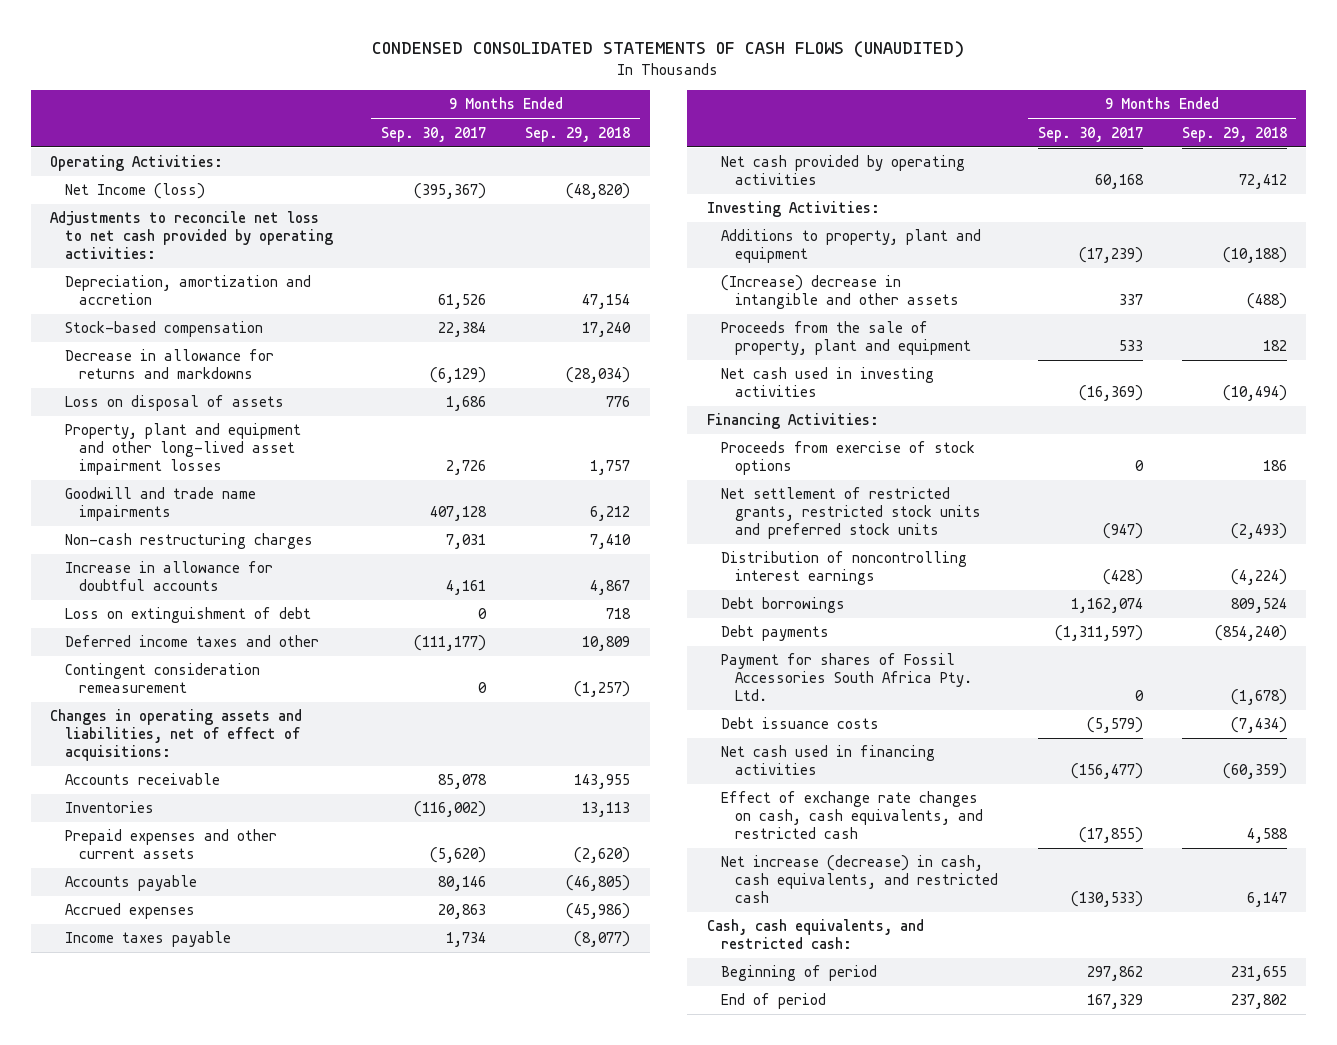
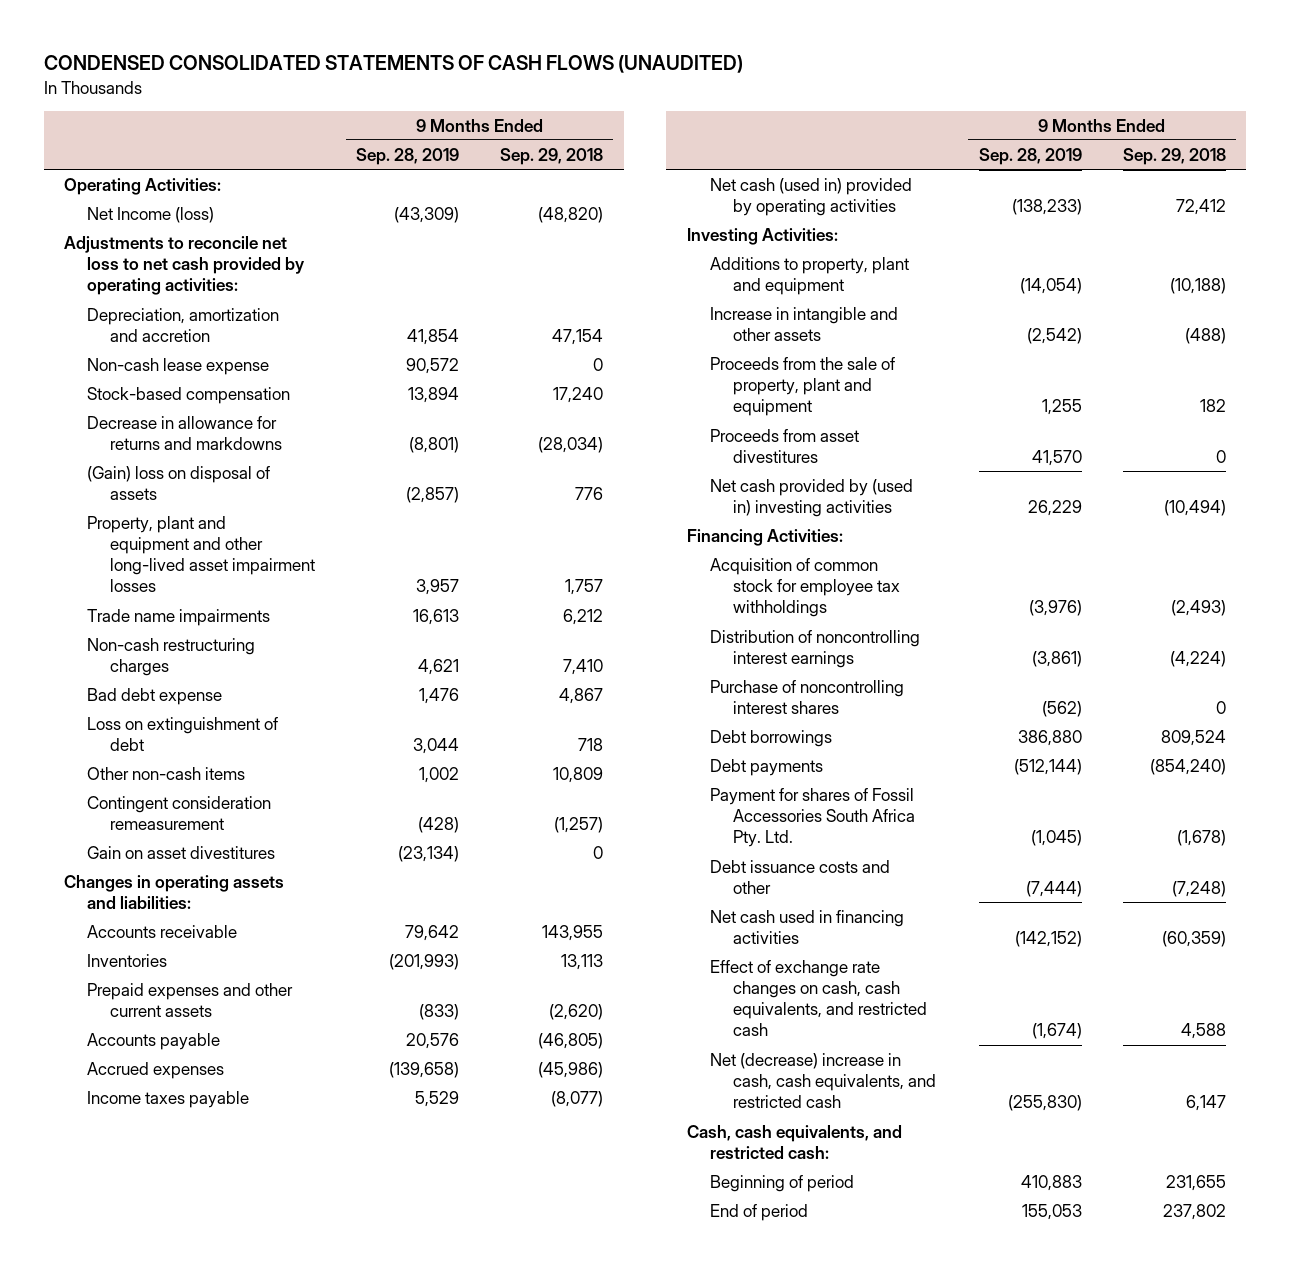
[381,126,487,142] Sep. 30, 2017 -> none
none -> [356,147,460,165] Sep. 28, 2019
none -> [87,357,270,375] Non-cash lease expense
[64,395,284,412] Loss on disposal of assets -> [87,465,271,501] (Gain) loss on disposal of assets
[64,487,256,522] Goodwill and trade name impairments -> [87,608,271,626] Trade name impairments
[64,561,273,592] Increase in allowance for doubtful accounts -> [87,687,223,705] Bad debt expense
[64,635,319,648] Deferred income taxes and other -> [87,766,246,780] Other non-cash items
none -> [87,845,276,859] Gain on asset divestitures
[50,709,303,762] Changes in operating assets and liabilities, net of effect of acquisitions: -> [64,874,285,910] Changes in operating assets and liabilities:
[721,155,966,186] Net cash provided by operating activities -> [709,177,912,217] Net cash (used in) provided by operating activities
[721,275,960,310] (Increase) decrease in intangible and other assets -> [709,306,898,342] Increase in intangible and other assets
none -> [709,428,859,464] Proceeds from asset divestitures
[721,367,935,398] Net cash used in investing activities -> [709,478,913,518] Net cash provided by (used in) investing activities
[721,441,976,476] Proceeds from exercise of stock options -> none
[721,487,982,540] Net settlement of restricted grants, restricted stock units and preferred stock units -> [709,557,900,618] Acquisition of common stock for employee tax withholdings
none -> [709,679,904,715] Purchase of noncontrolling interest shares
[721,717,880,730] Debt issuance costs -> [709,859,890,895] Debt issuance costs and other
[1230,717,1287,734] (7,434) -> [1171,881,1226,898] (7,248)
[721,855,999,904] Net increase (decrease) in cash, cash equivalents, and restricted cash -> [709,1052,936,1109] Net (decrease) increase in cash, cash equivalents, and restricted cash

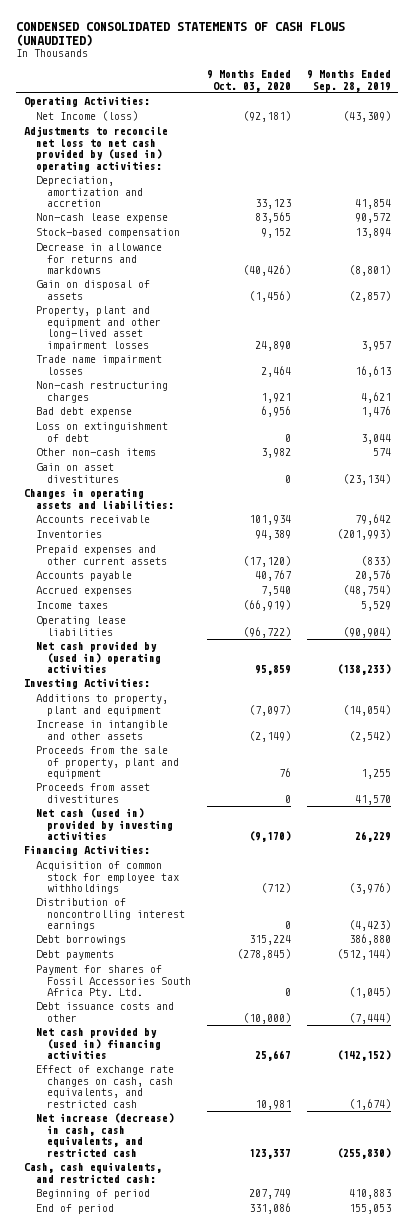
[500,147,604,165] Sep. 29, 2018 -> none
none -> [206,70,291,92] 9 Months Ended Oct. 03, 2020
[64,235,306,296] Adjustments to reconcile net loss to net cash provided by operating activities: -> [24,126,169,172] Adjustments to reconcile net loss to net cash provided by (used in) operating activities:
[87,465,271,501] (Gain) loss on disposal of assets -> [35,280,150,300] Gain on disposal of assets
[87,608,271,626] Trade name impairments -> [35,355,162,375] Trade name impairment losses
[87,795,272,831] Contingent consideration remeasurement -> none
[419,766,460,783] 1,002 -> [372,448,391,457] 574
[389,1061,460,1078] (139,658) -> [342,585,391,597] (48,754)
[87,1090,250,1108] Income taxes payable -> [35,601,108,610] Income taxes
none -> [35,616,126,636] Operating lease liabilities
[709,177,912,217] Net cash (used in) provided by operating activities -> [35,641,162,674] Net cash provided by (used in) operating activities
[709,478,913,518] Net cash provided by (used in) investing activities -> [35,808,174,841] Net cash (used in) provided by investing activities
[709,679,904,715] Purchase of noncontrolling interest shares -> none
[1031,651,1082,668] (3,861) -> [348,920,391,932] (4,423)
[709,909,904,945] Net cash used in financing activities -> [35,1027,162,1060] Net cash provided by (used in) financing activities
[709,1052,936,1109] Net (decrease) increase in cash, cash equivalents, and restricted cash -> [35,1113,174,1157] Net increase (decrease) in cash, cash equivalents, and restricted cash

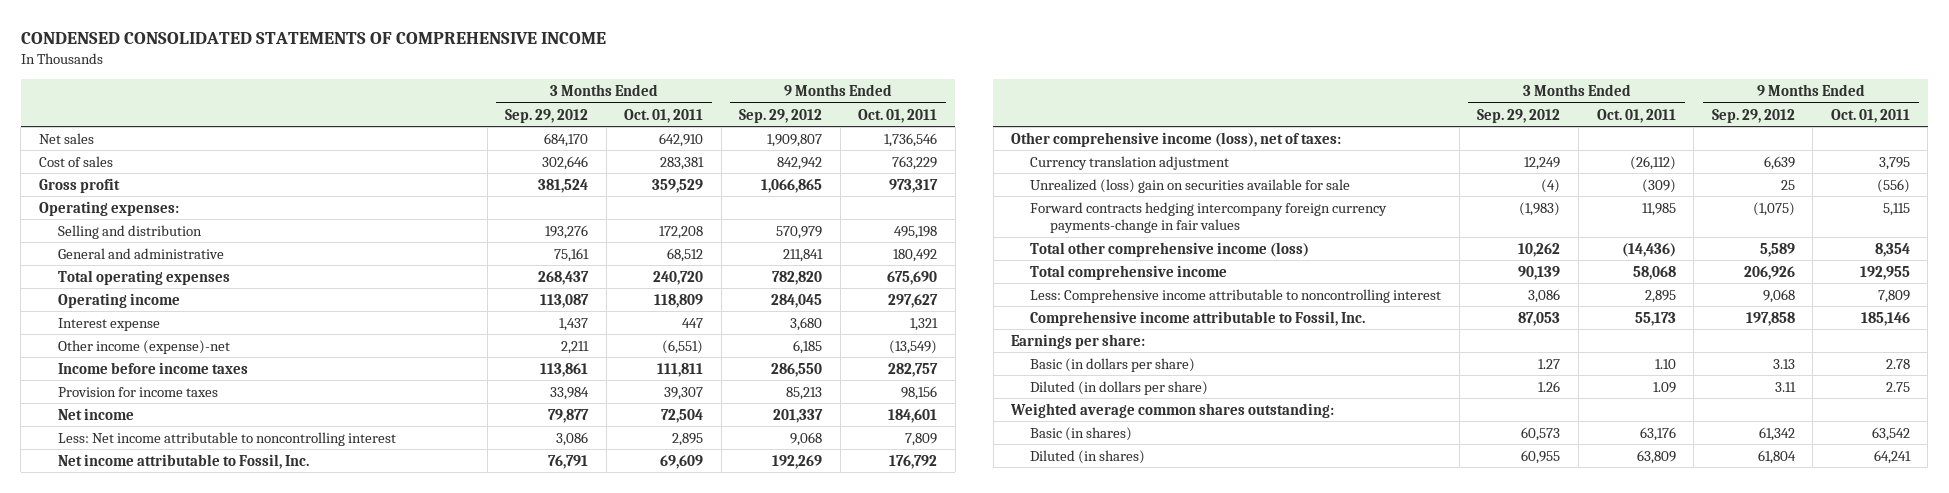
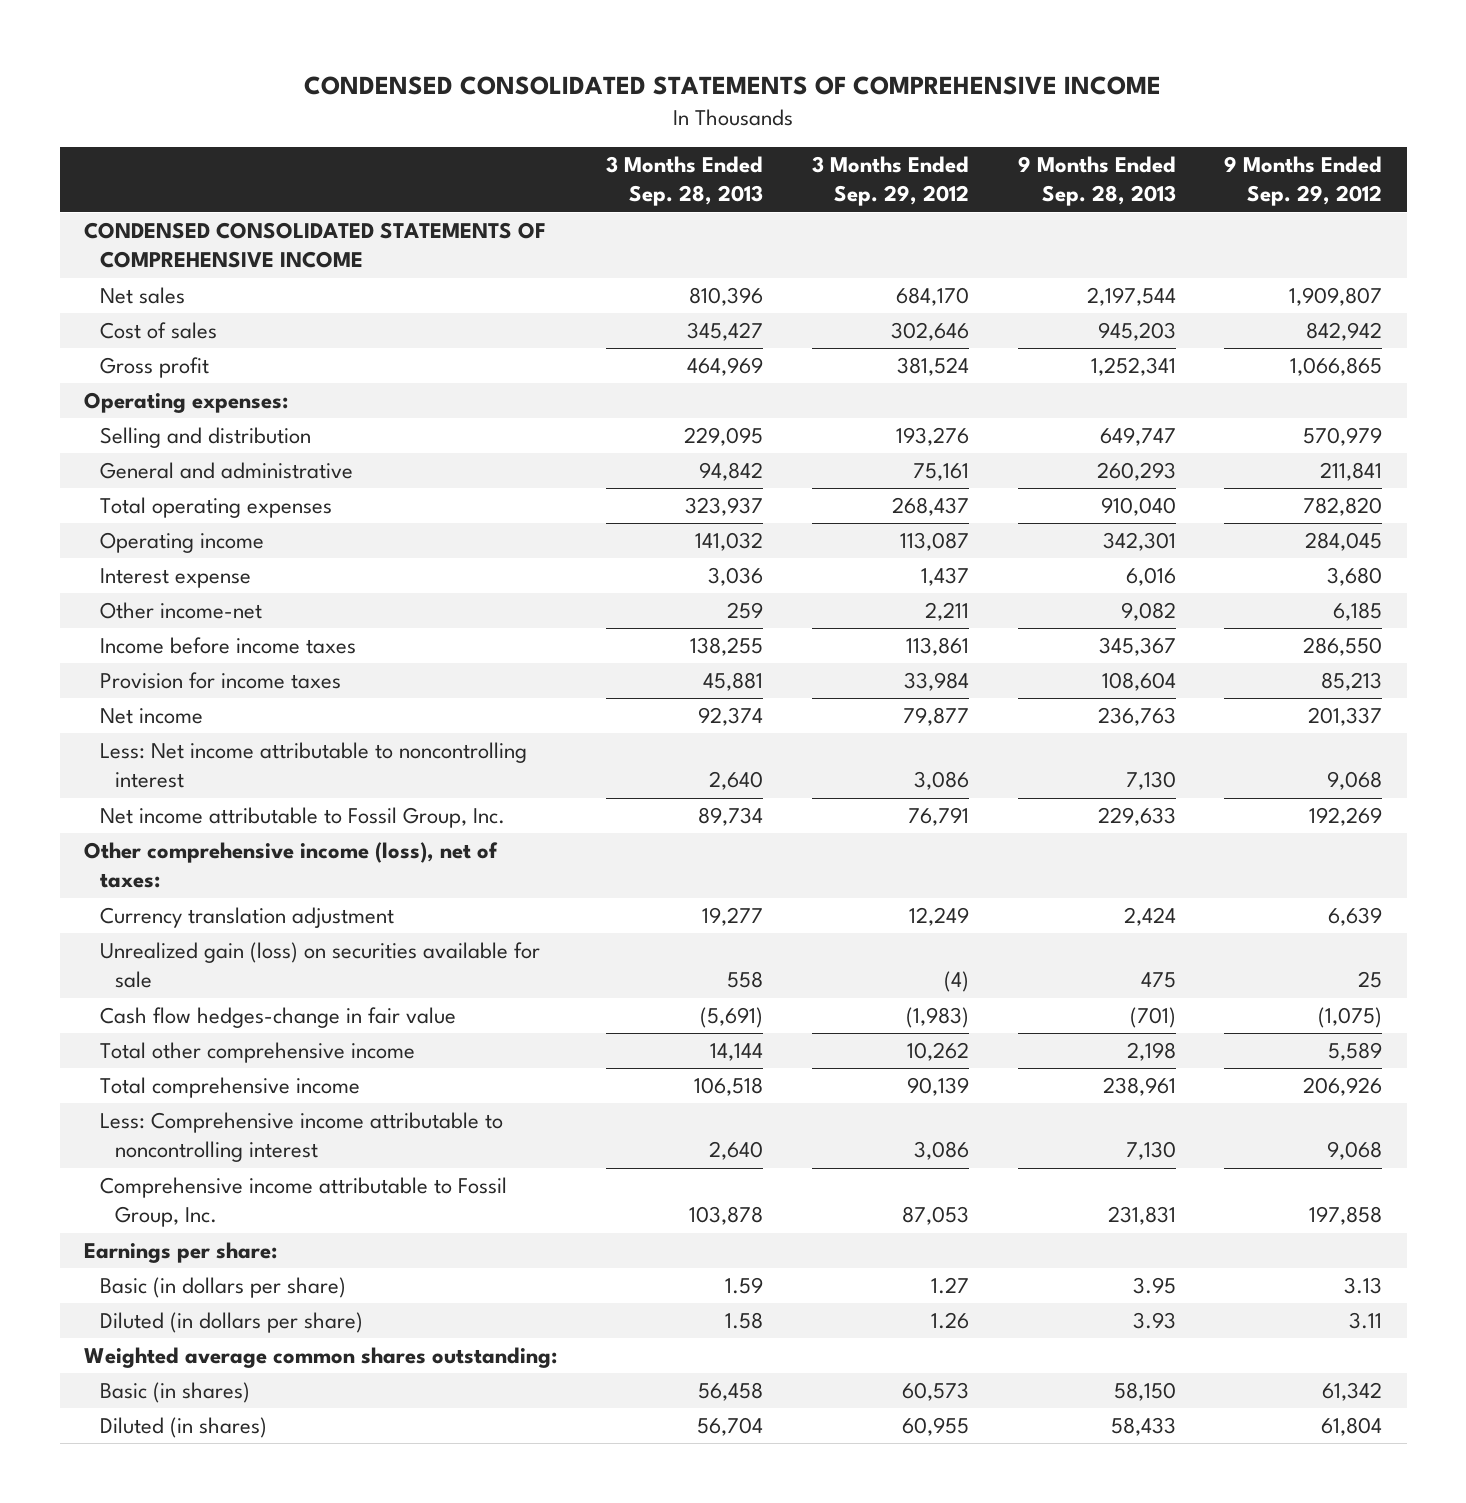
[624,108,704,123] Oct. 01, 2011 -> none
[858,108,938,123] Oct. 01, 2011 -> none
none -> [605,156,763,207] 3 Months Ended Sep. 28, 2013
none -> [1017,156,1176,207] 9 Months Ended Sep. 28, 2013
none -> [84,222,547,269] CONDENSED CONSOLIDATED STATEMENTS OF COMPREHENSIVE INCOME
[58,339,231,354] Other income (expense)-net -> [99,602,262,620] Other income-net
[58,453,310,469] Net income attributable to Fossil, Inc. -> [99,807,505,829] Net income attributable to Fossil Group, Inc.
[1030,178,1351,193] Unrealized (loss) gain on securities available for sale -> [99,942,540,989] Unrealized gain (loss) on securities available for sale
[1030,201,1388,234] Forward contracts hedging intercompany foreign currency payments-change in fair values -> [99,1007,456,1029] Cash flow hedges-change in fair value
[1030,241,1310,257] Total other comprehensive income (loss) -> [99,1042,415,1064] Total other comprehensive income
[1030,310,1366,326] Comprehensive income attributable to Fossil, Inc. -> [99,1177,507,1228] Comprehensive income attributable to Fossil Group, Inc.

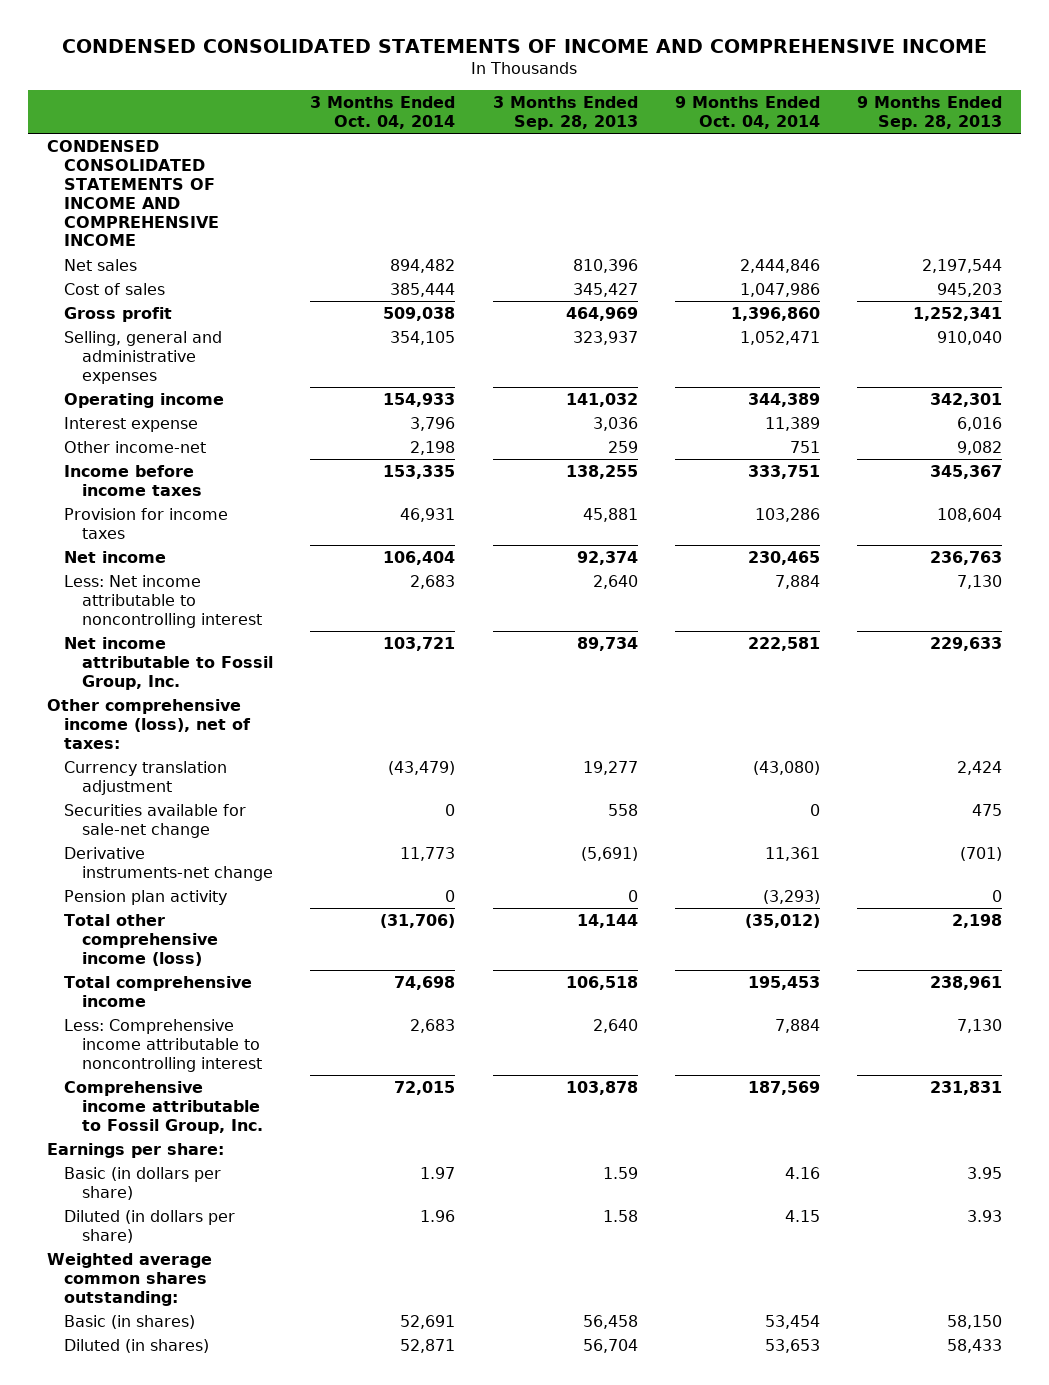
[304,76,1162,96] CONDENSED CONSOLIDATED STATEMENTS OF COMPREHENSIVE INCOME -> [62,38,988,53] CONDENSED CONSOLIDATED STATEMENTS OF INCOME AND COMPREHENSIVE INCOME
[811,156,969,207] 3 Months Ended Sep. 29, 2012 -> none
[1224,156,1383,207] 9 Months Ended Sep. 29, 2012 -> none
none -> [310,96,456,130] 3 Months Ended Oct. 04, 2014
none -> [675,96,821,130] 9 Months Ended Oct. 04, 2014
[84,222,547,269] CONDENSED CONSOLIDATED STATEMENTS OF COMPREHENSIVE INCOME -> [46,139,220,247] CONDENSED CONSOLIDATED STATEMENTS OF INCOME AND COMPREHENSIVE INCOME
[84,392,289,414] Operating expenses: -> none
[99,427,311,449] Selling and distribution -> none
[99,462,353,480] General and administrative -> none
[99,497,332,519] Total operating expenses -> [64,330,223,384] Selling, general and administrative expenses
[99,942,540,989] Unrealized gain (loss) on securities available for sale -> [64,803,247,838] Securities available for sale-net change
[99,1007,456,1029] Cash flow hedges-change in fair value -> [64,846,273,881] Derivative instruments-net change
none -> [64,889,228,905] Pension plan activity
[99,1042,415,1064] Total other comprehensive income -> [64,913,218,966] Total other comprehensive income (loss)

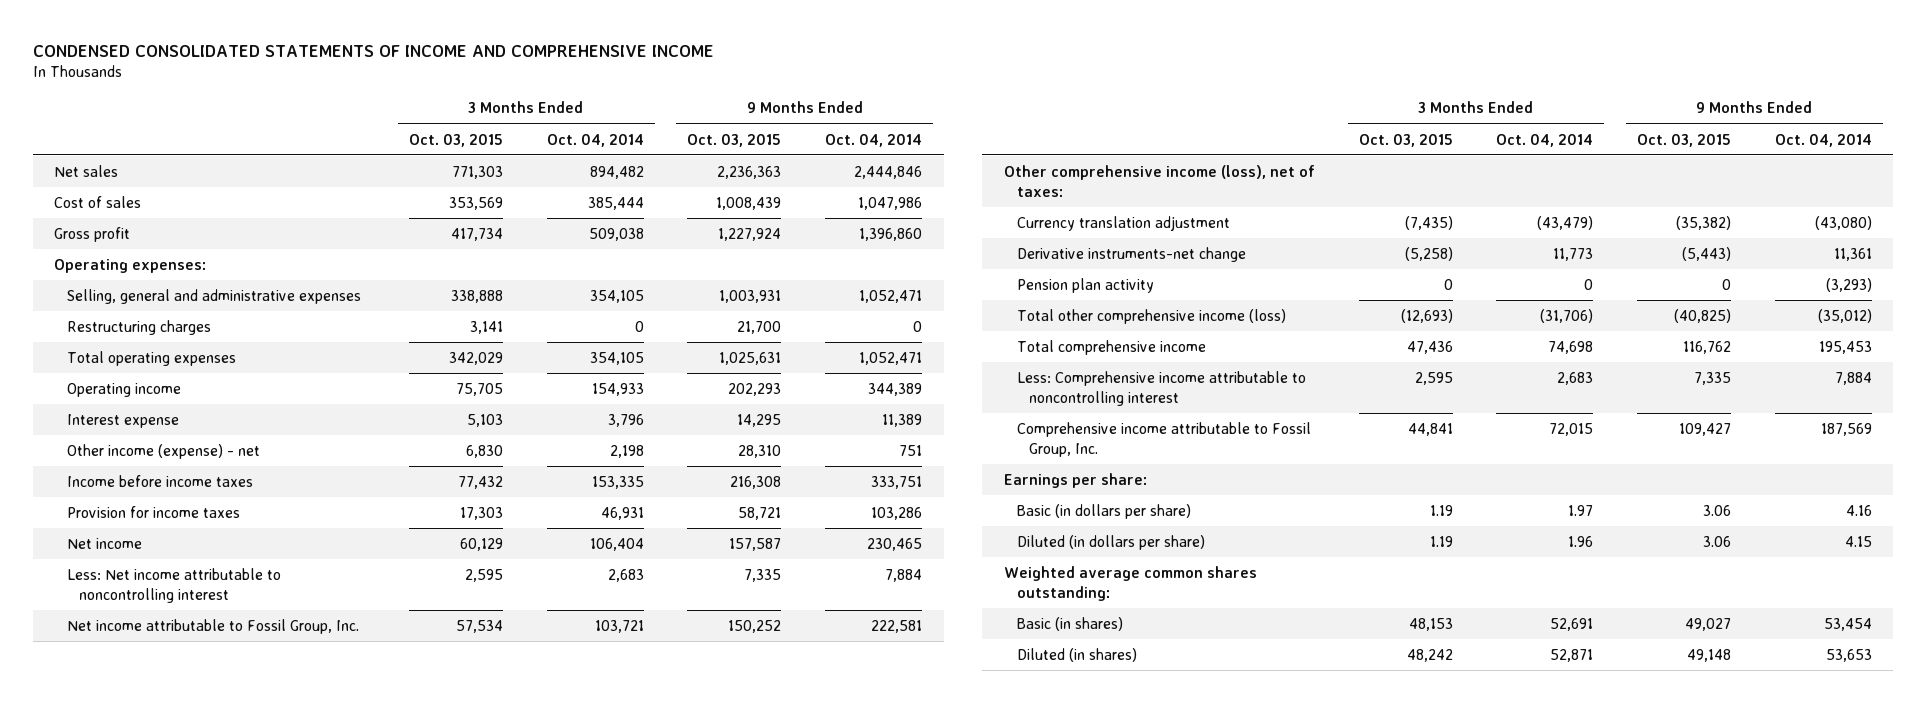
[492,96,638,131] 3 Months Ended Sep. 28, 2013 -> none
[857,96,1003,131] 9 Months Ended Sep. 28, 2013 -> none
none -> [409,133,504,147] Oct. 03, 2015
none -> [687,133,782,147] Oct. 03, 2015
[46,139,220,247] CONDENSED CONSOLIDATED STATEMENTS OF INCOME AND COMPREHENSIVE INCOME -> none
none -> [54,258,207,273] Operating expenses:
none -> [66,319,211,335] Restructuring charges
none -> [66,350,236,366] Total operating expenses
[64,440,207,453] Other income-net -> [66,443,260,459] Other income (expense) - net
[64,803,247,838] Securities available for sale-net change -> none

